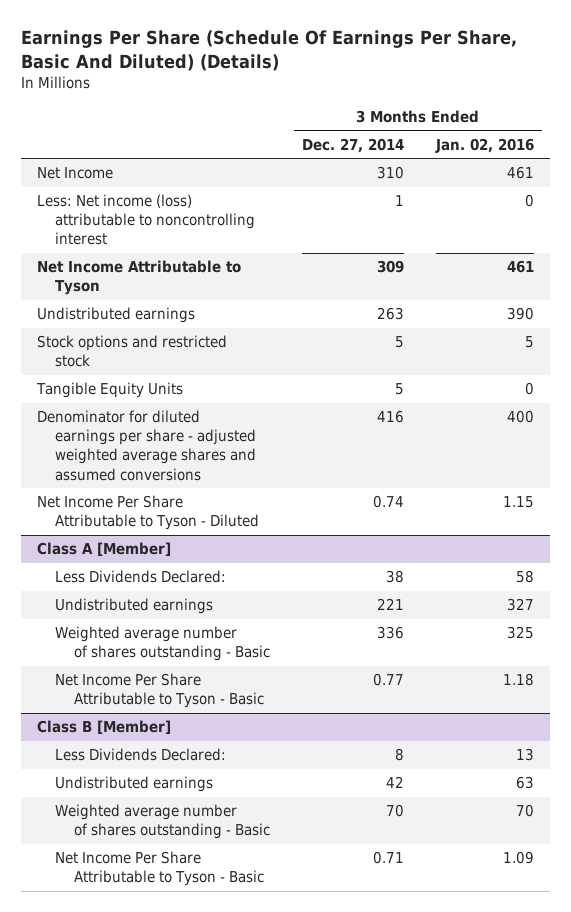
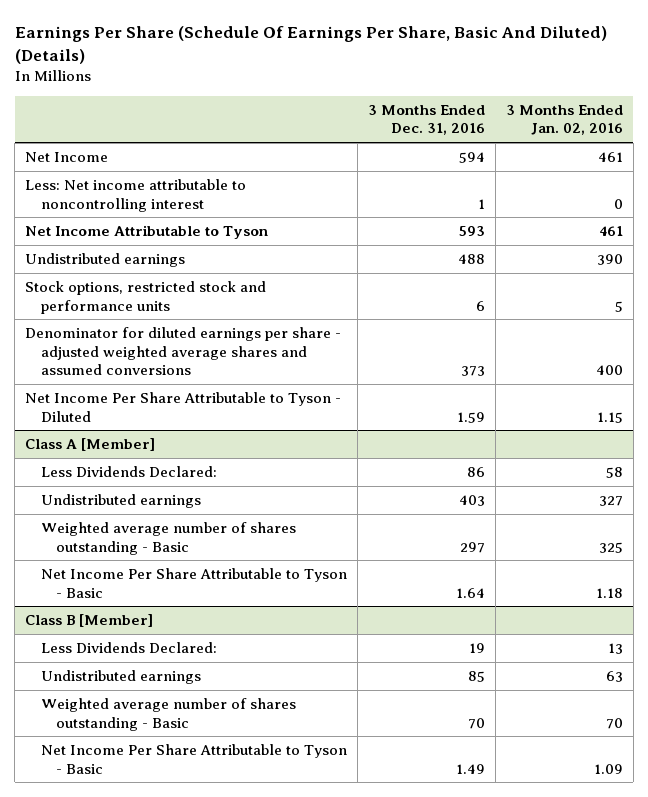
[301,137,404,153] Dec. 27, 2014 -> none
none -> [367,104,485,136] 3 Months Ended Dec. 31, 2016
[37,194,256,246] Less: Net income (loss) attributable to noncontrolling interest -> [25,178,247,212] Less: Net income attributable to noncontrolling interest
[36,382,184,399] Tangible Equity Units -> none
[37,335,228,368] Stock options and restricted stock -> [25,280,267,314] Stock options, restricted stock and performance units

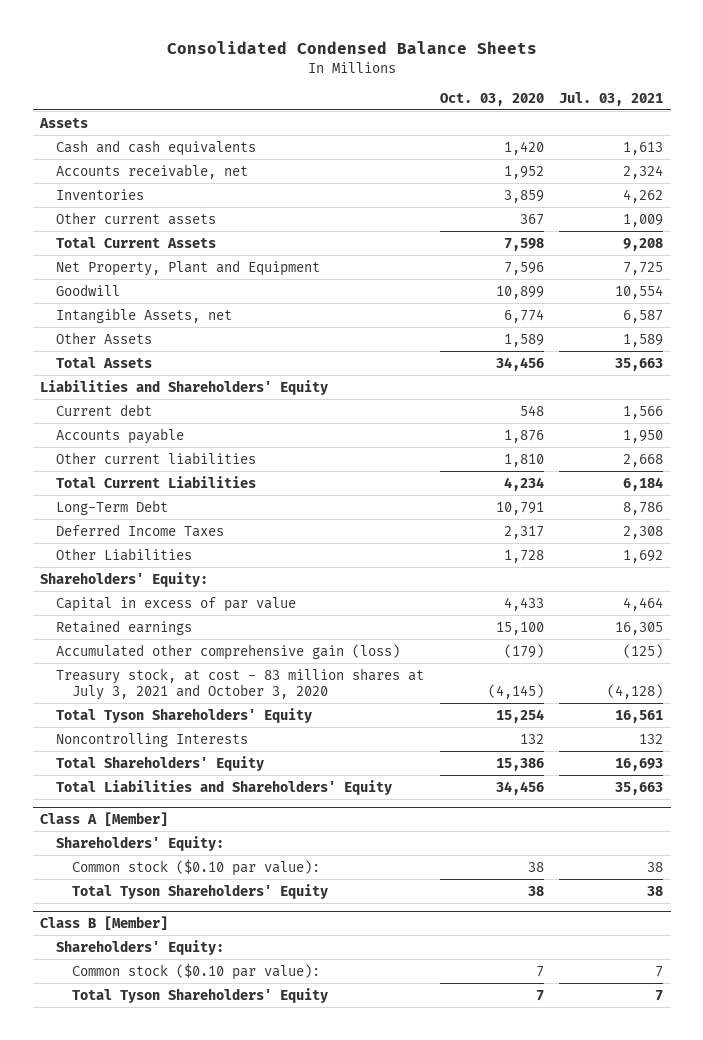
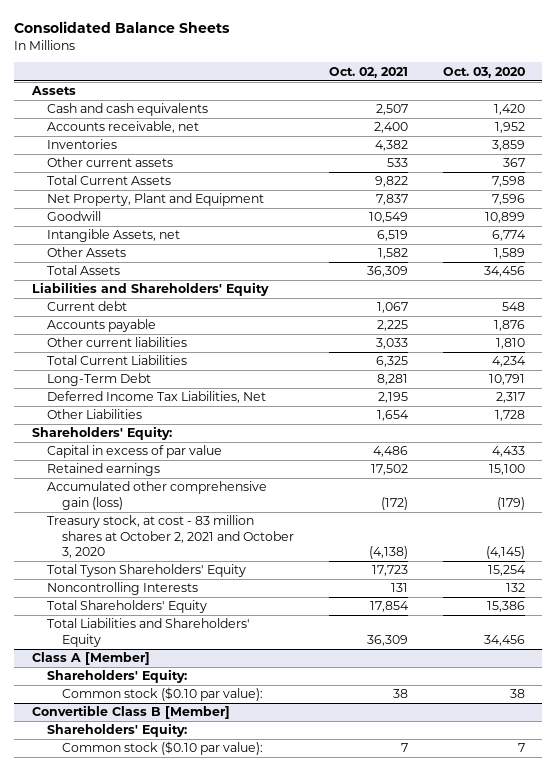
[166,41,537,55] Consolidated Condensed Balance Sheets -> [14,21,231,34] Consolidated Balance Sheets
[558,91,663,106] Jul. 03, 2021 -> none
none -> [328,66,408,78] Oct. 02, 2021
[56,523,225,537] Deferred Income Taxes -> [46,391,266,404] Deferred Income Tax Liabilities, Net
[56,667,425,701] Treasury stock, at cost - 83 million shares at July 3, 2021 and October 3, 2020 -> [46,515,294,558] Treasury stock, at cost - 83 million shares at October 2, 2021 and October 3, 2020
[72,883,329,899] Total Tyson Shareholders' Equity -> none
[40,915,169,930] Class B [Member] -> [31,705,230,720] Convertible Class B [Member]
[72,987,329,1003] Total Tyson Shareholders' Equity -> none

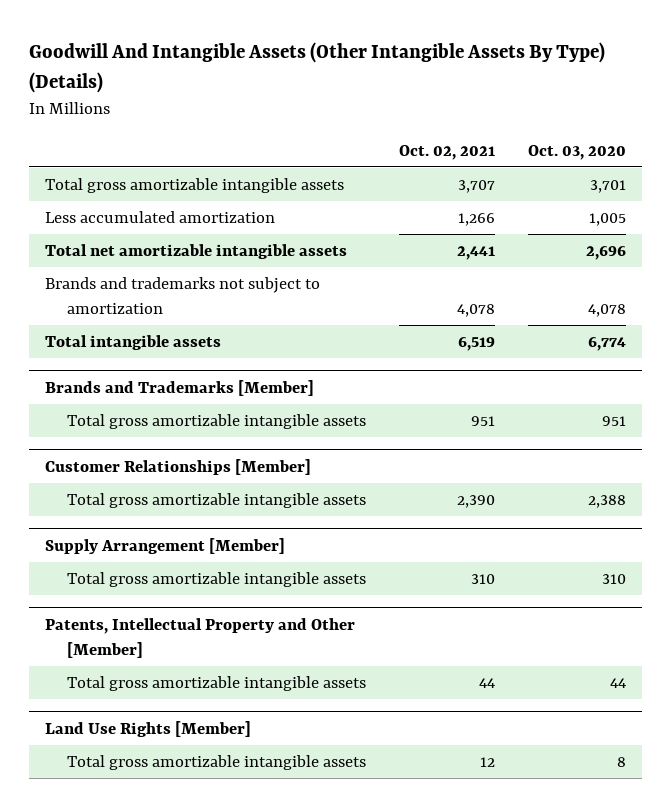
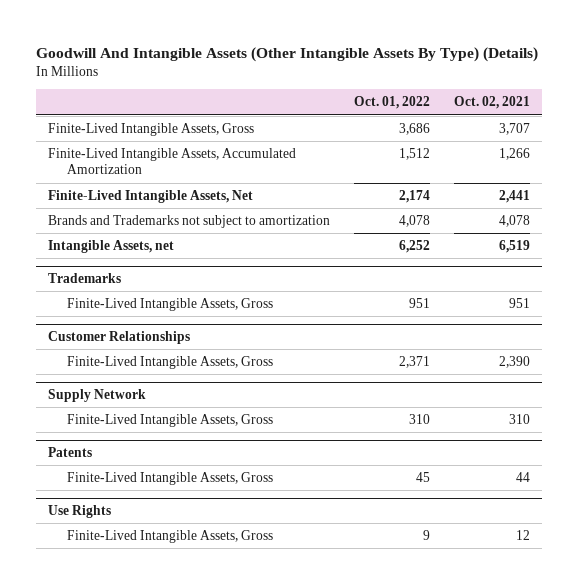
[527,144,626,160] Oct. 03, 2020 -> none
none -> [354,96,431,110] Oct. 01, 2022
[45,178,345,194] Total gross amortizable intangible assets -> [48,122,255,136] Finite-Lived Intangible Assets, Gross
[45,211,276,224] Less accumulated amortization -> [48,147,297,175] Finite-Lived Intangible Assets, Accumulated Amortization
[45,244,348,260] Total net amortizable intangible assets -> [48,189,254,203] Finite-Lived Intangible Assets, Net
[45,277,321,315] Brands and trademarks not subject to amortization -> [48,214,331,228] Brands and Trademarks not subject to amortization
[45,335,222,351] Total intangible assets -> [48,239,175,253] Intangible Assets, net
[45,379,315,396] Brands and Trademarks [Member] -> [48,273,122,284] Trademarks
[66,414,366,430] Total gross amortizable intangible assets -> [66,297,273,311] Finite-Lived Intangible Assets, Gross
[45,458,312,475] Customer Relationships [Member] -> [48,331,191,345] Customer Relationships
[66,493,366,509] Total gross amortizable intangible assets -> [66,355,273,369] Finite-Lived Intangible Assets, Gross
[45,537,286,554] Supply Arrangement [Member] -> [48,389,147,403] Supply Network
[66,572,366,588] Total gross amortizable intangible assets -> [66,413,273,427] Finite-Lived Intangible Assets, Gross
[45,617,356,658] Patents, Intellectual Property and Other [Member] -> [48,447,93,458] Patents
[66,676,366,692] Total gross amortizable intangible assets -> [66,471,273,485] Finite-Lived Intangible Assets, Gross
[45,720,252,737] Land Use Rights [Member] -> [48,505,112,519] Use Rights
[66,755,366,771] Total gross amortizable intangible assets -> [66,529,273,543] Finite-Lived Intangible Assets, Gross

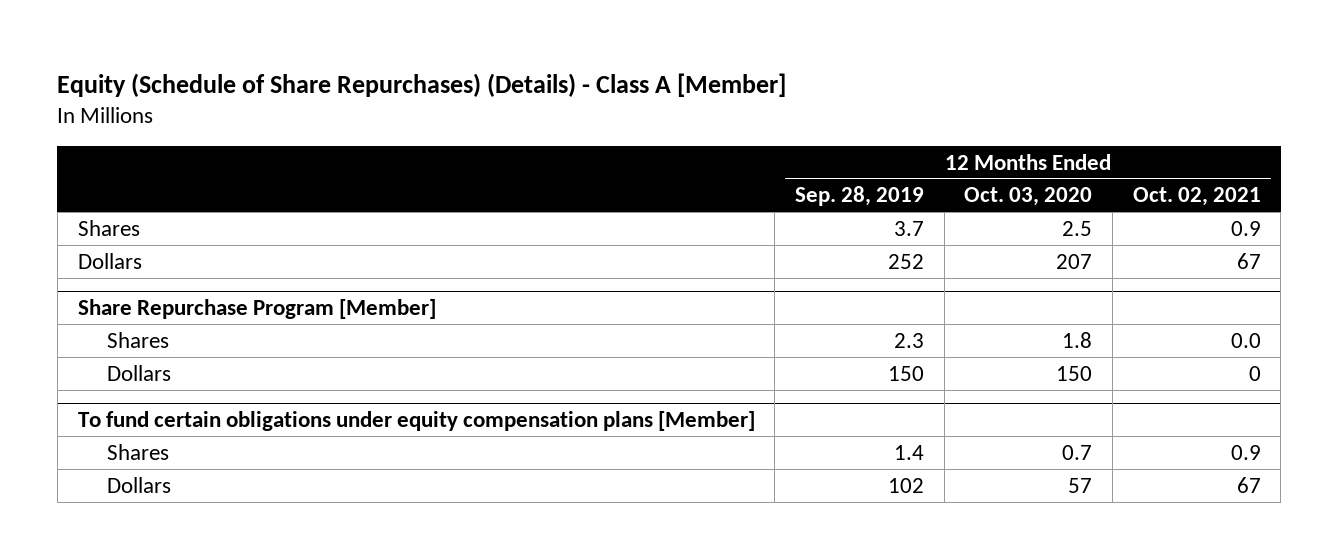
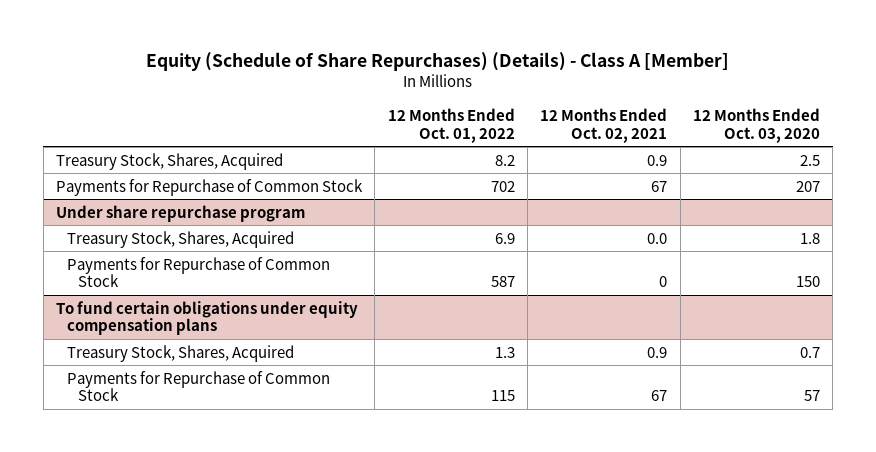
[794,186,924,207] Sep. 28, 2019 -> none
none -> [387,108,515,143] 12 Months Ended Oct. 01, 2022
[107,364,172,381] Dollars -> none
[77,219,140,236] Shares -> [55,152,283,170] Treasury Stock, Shares, Acquired
[77,252,142,269] Dollars -> [55,178,363,196] Payments for Repurchase of Common Stock
[77,298,436,319] Share Repurchase Program [Member] -> [55,204,305,222] Under share repurchase program
[107,331,170,348] Shares -> [66,230,294,248] Treasury Stock, Shares, Acquired
none -> [66,256,330,288] Payments for Repurchase of Common Stock
[77,410,755,431] To fund certain obligations under equity compensation plans [Member] -> [55,300,358,336] To fund certain obligations under equity compensation plans
[107,443,170,460] Shares -> [66,344,294,362] Treasury Stock, Shares, Acquired
[107,476,172,493] Dollars -> [66,370,330,402] Payments for Repurchase of Common Stock

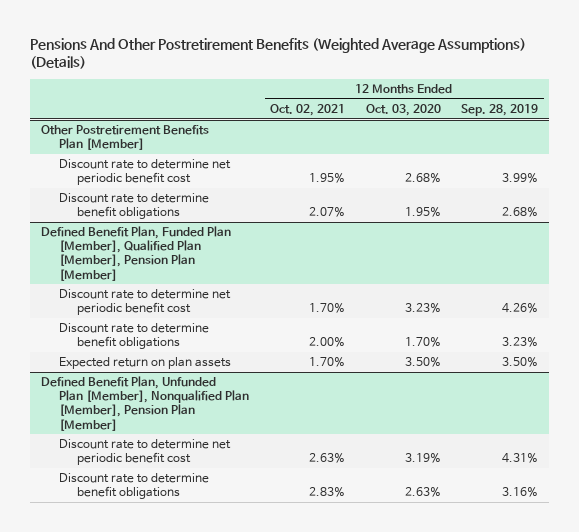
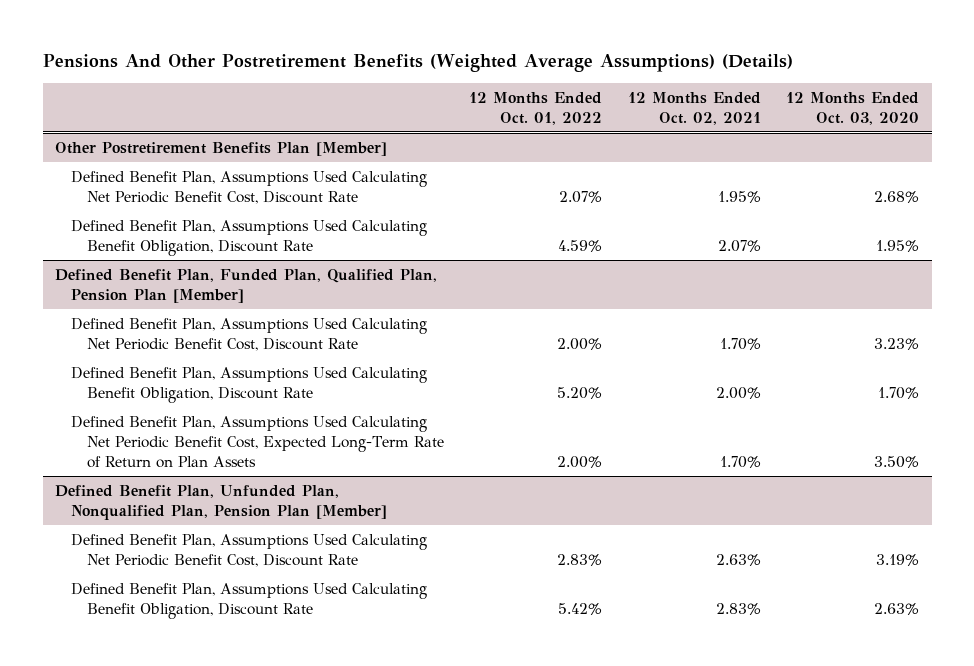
[461,104,539,117] Sep. 28, 2019 -> none
none -> [469,91,603,125] 12 Months Ended Oct. 01, 2022
[58,159,231,186] Discount rate to determine net periodic benefit cost -> [71,170,428,205] Defined Benefit Plan, Assumptions Used Calculating Net Periodic Benefit Cost, Discount Rate
[58,193,209,220] Discount rate to determine benefit obligations -> [71,219,428,257] Defined Benefit Plan, Assumptions Used Calculating Benefit Obligation, Discount Rate
[40,226,231,281] Defined Benefit Plan, Funded Plan [Member], Qualified Plan [Member], Pension Plan [Member] -> [55,268,438,304] Defined Benefit Plan, Funded Plan, Qualified Plan, Pension Plan [Member]
[58,289,231,316] Discount rate to determine net periodic benefit cost -> [71,317,428,352] Defined Benefit Plan, Assumptions Used Calculating Net Periodic Benefit Cost, Discount Rate
[58,323,209,350] Discount rate to determine benefit obligations -> [71,366,428,404] Defined Benefit Plan, Assumptions Used Calculating Benefit Obligation, Discount Rate
[58,357,231,370] Expected return on plan assets -> [71,415,445,469] Defined Benefit Plan, Assumptions Used Calculating Net Periodic Benefit Cost, Expected Long-Term Rate of Return on Plan Assets
[40,376,249,431] Defined Benefit Plan, Unfunded Plan [Member], Nonqualified Plan [Member], Pension Plan [Member] -> [55,484,388,521] Defined Benefit Plan, Unfunded Plan, Nonqualified Plan, Pension Plan [Member]
[58,439,231,466] Discount rate to determine net periodic benefit cost -> [71,533,428,568] Defined Benefit Plan, Assumptions Used Calculating Net Periodic Benefit Cost, Discount Rate
[58,473,209,500] Discount rate to determine benefit obligations -> [71,582,428,620] Defined Benefit Plan, Assumptions Used Calculating Benefit Obligation, Discount Rate

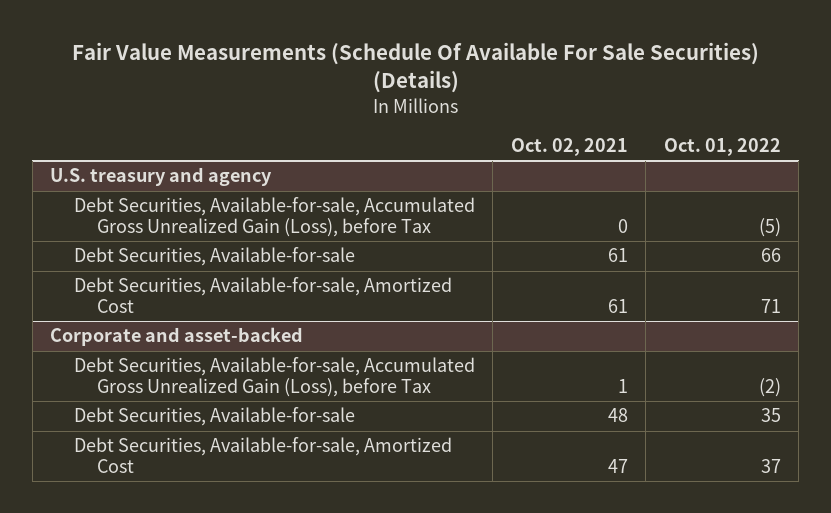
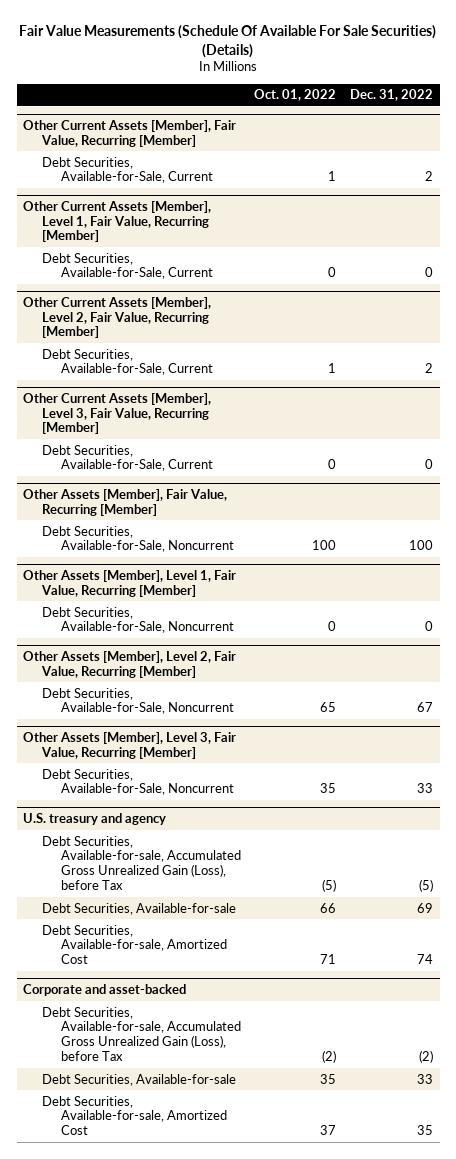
[510,138,628,157] Oct. 02, 2021 -> none
none -> [349,89,433,102] Dec. 31, 2022
none -> [23,119,237,147] Other Current Assets [Member], Fair Value, Recurring [Member]
none -> [42,156,214,184] Debt Securities, Available-for-Sale, Current
none -> [23,200,212,243] Other Current Assets [Member], Level 1, Fair Value, Recurring [Member]
none -> [42,252,214,280] Debt Securities, Available-for-Sale, Current
none -> [23,296,212,339] Other Current Assets [Member], Level 2, Fair Value, Recurring [Member]
none -> [42,348,214,376] Debt Securities, Available-for-Sale, Current
none -> [23,392,212,435] Other Current Assets [Member], Level 3, Fair Value, Recurring [Member]
none -> [42,444,214,472] Debt Securities, Available-for-Sale, Current
none -> [23,488,228,516] Other Assets [Member], Fair Value, Recurring [Member]
none -> [42,525,235,553] Debt Securities, Available-for-Sale, Noncurrent
none -> [23,569,237,597] Other Assets [Member], Level 1, Fair Value, Recurring [Member]
none -> [42,606,235,634] Debt Securities, Available-for-Sale, Noncurrent
none -> [23,650,237,678] Other Assets [Member], Level 2, Fair Value, Recurring [Member]
none -> [42,687,235,715] Debt Securities, Available-for-Sale, Noncurrent
none -> [23,731,237,759] Other Assets [Member], Level 3, Fair Value, Recurring [Member]
none -> [42,768,235,796] Debt Securities, Available-for-Sale, Noncurrent

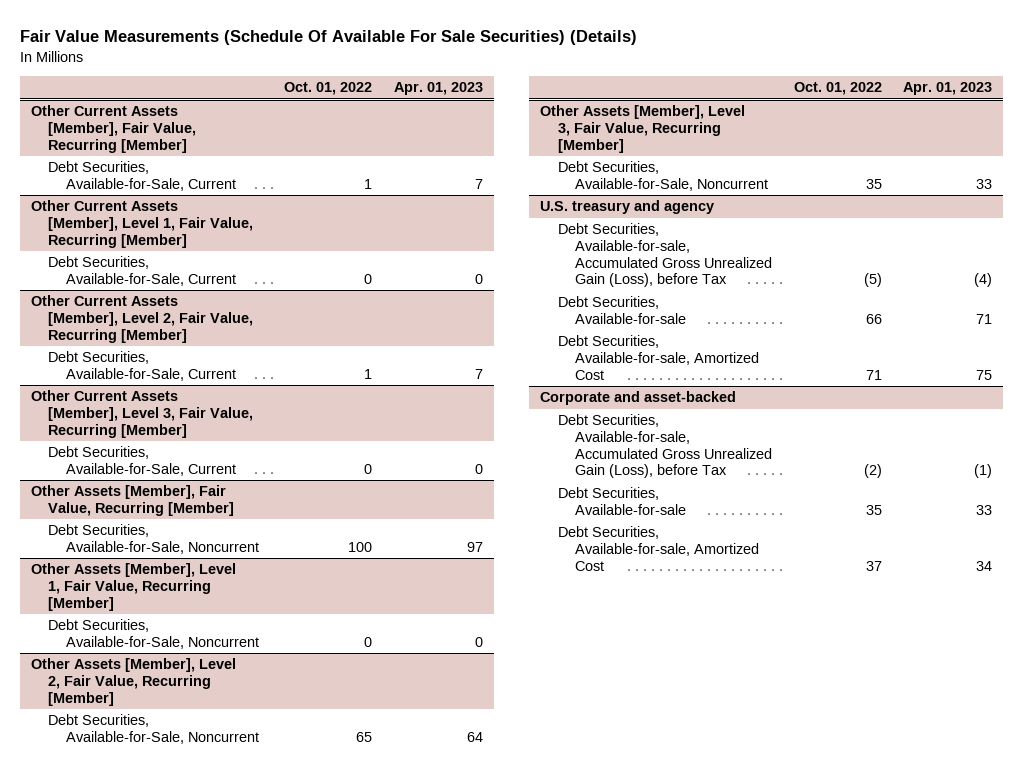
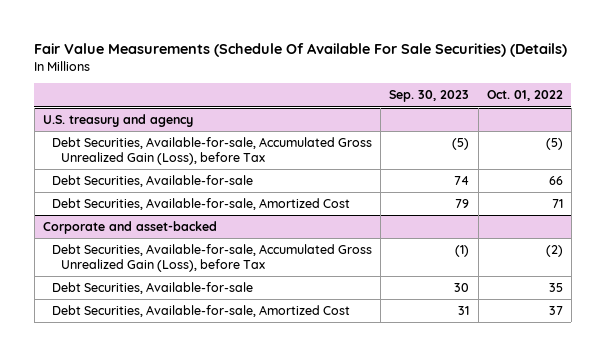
[394,82,484,96] Apr. 01, 2023 -> none
none -> [389,90,470,103] Sep. 30, 2023
[30,105,197,153] Other Current Assets [Member], Fair Value, Recurring [Member] -> none
[48,161,236,191] Debt Securities, Available-for-Sale, Current -> none
[30,200,254,248] Other Current Assets [Member], Level 1, Fair Value, Recurring [Member] -> none
[48,256,236,286] Debt Securities, Available-for-Sale, Current -> none
[30,295,254,343] Other Current Assets [Member], Level 2, Fair Value, Recurring [Member] -> none
[48,351,236,381] Debt Securities, Available-for-Sale, Current -> none
[30,390,254,438] Other Current Assets [Member], Level 3, Fair Value, Recurring [Member] -> none
[48,446,236,476] Debt Securities, Available-for-Sale, Current -> none
[30,485,235,516] Other Assets [Member], Fair Value, Recurring [Member] -> none
[48,524,259,554] Debt Securities, Available-for-Sale, Noncurrent -> none
[30,563,236,611] Other Assets [Member], Level 1, Fair Value, Recurring [Member] -> none
[48,619,259,649] Debt Securities, Available-for-Sale, Noncurrent -> none
[30,658,236,706] Other Assets [Member], Level 2, Fair Value, Recurring [Member] -> none
[48,714,259,744] Debt Securities, Available-for-Sale, Noncurrent -> none
[540,105,746,153] Other Assets [Member], Level 3, Fair Value, Recurring [Member] -> none
[557,161,769,191] Debt Securities, Available-for-Sale, Noncurrent -> none

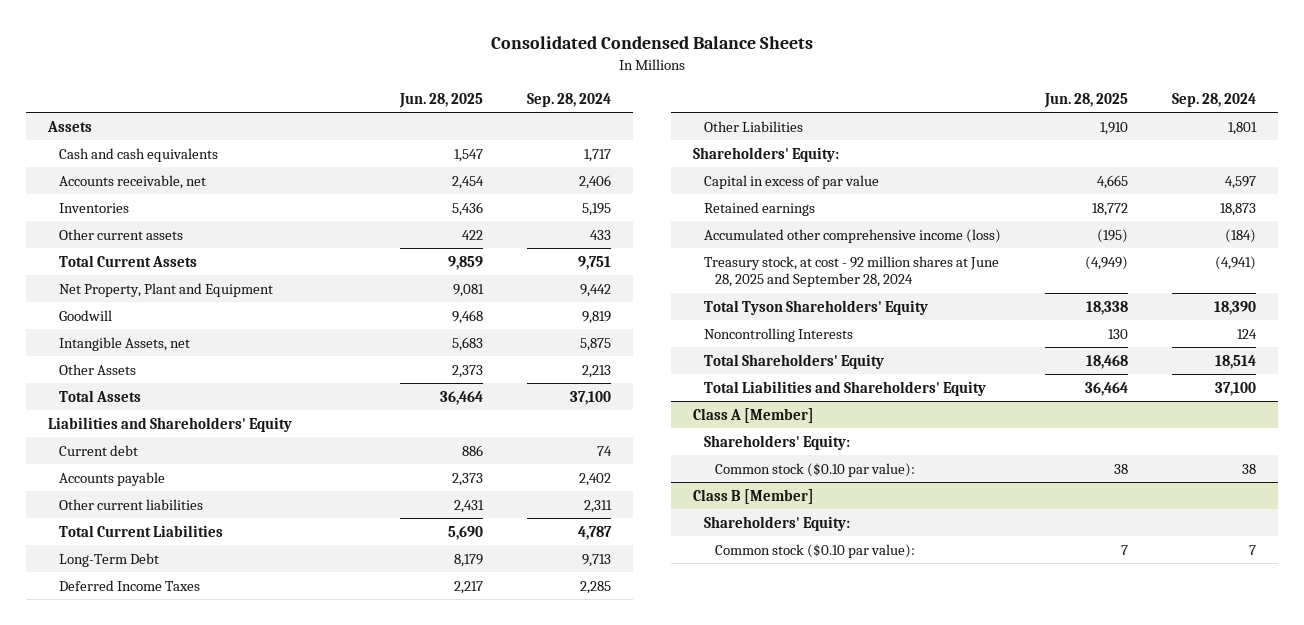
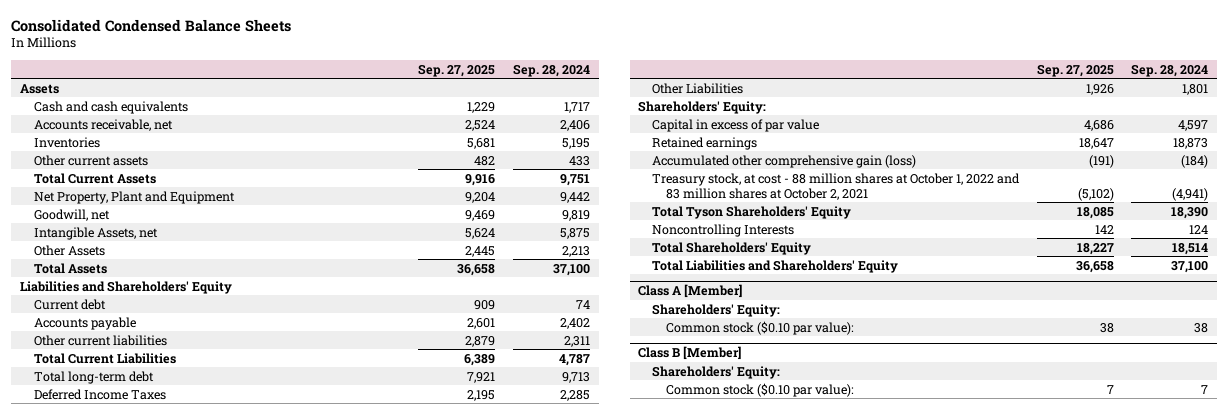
[398,92,483,108] Jun. 28, 2025 -> none
none -> [418,63,496,77] Sep. 27, 2025
[58,309,112,321] Goodwill -> [33,208,110,221] Goodwill, net
[58,552,159,567] Long-Term Debt -> [33,370,154,384] Total long-term debt
[703,228,1001,243] Accumulated other comprehensive income (loss) -> [652,154,917,168] Accumulated other comprehensive gain (loss)
[703,255,999,288] Treasury stock, at cost - 92 million shares at June 28, 2025 and September 28, 2024 -> [652,172,1021,200] Treasury stock, at cost - 88 million shares at October 1, 2022 and 83 million shares at October 2, 2021

